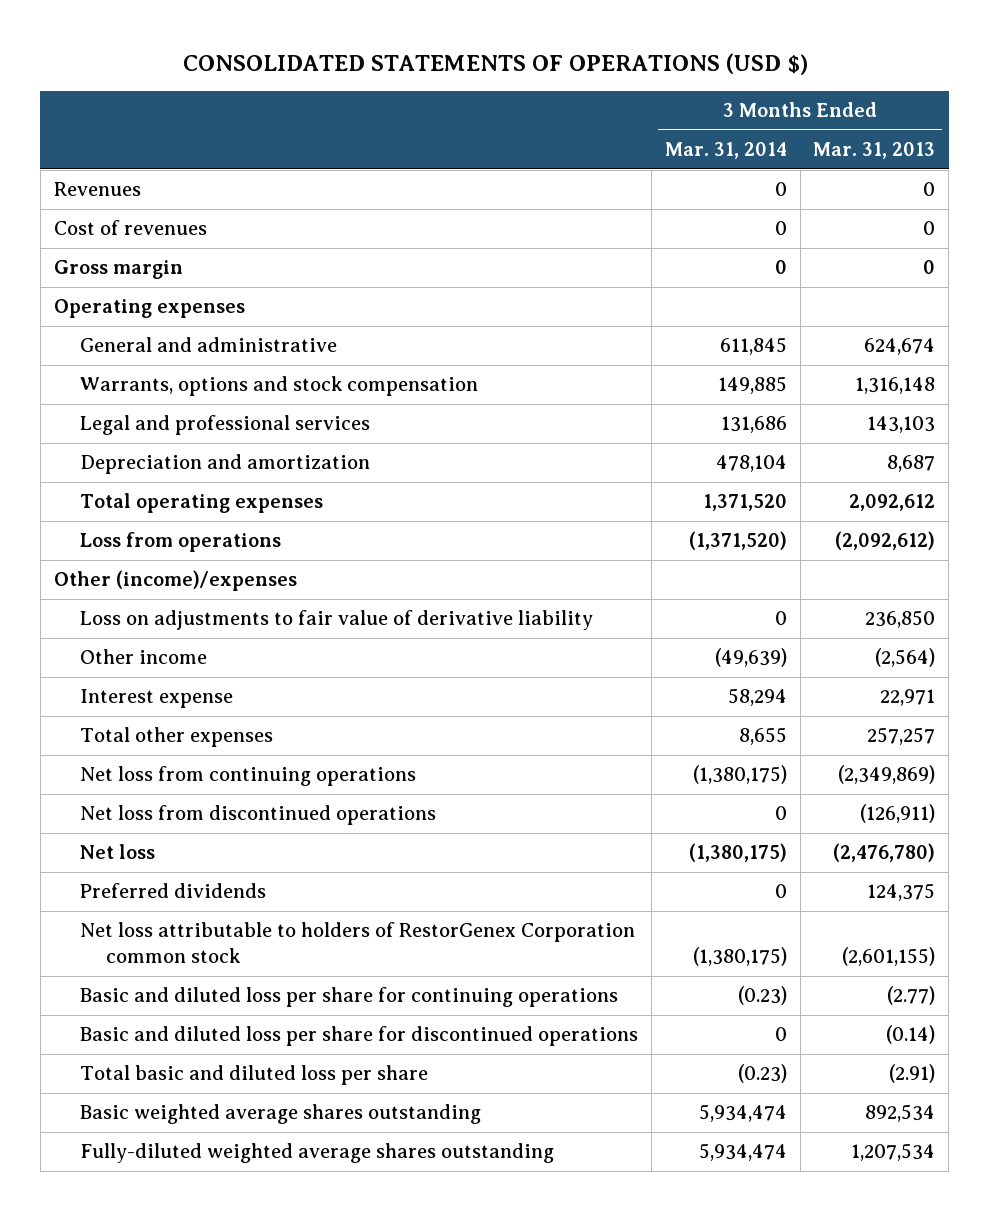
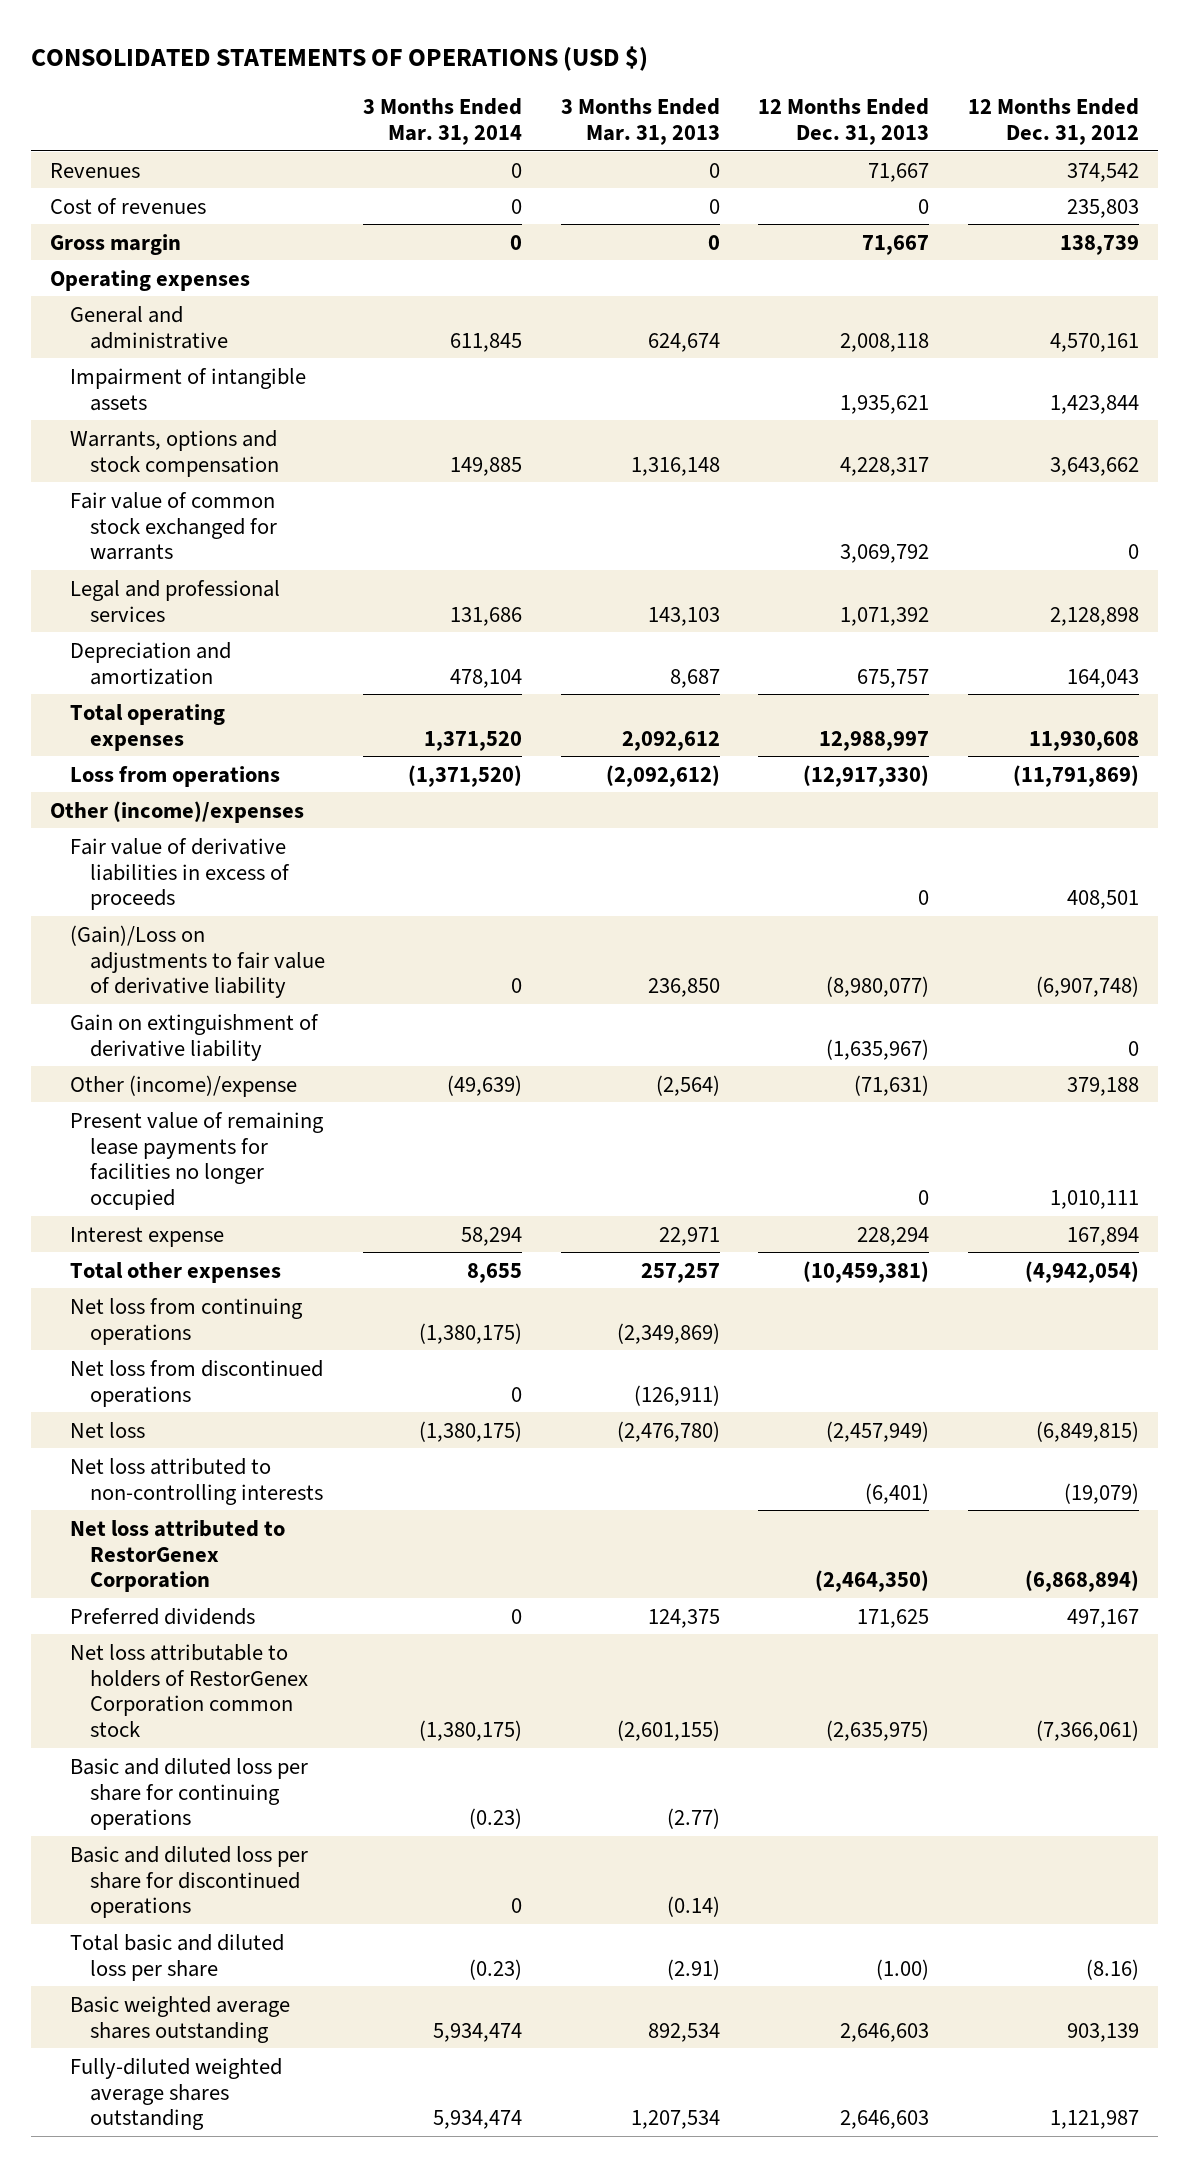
none -> [758,98,930,146] 12 Months Ended Dec. 31, 2013
none -> [967,98,1139,146] 12 Months Ended Dec. 31, 2012
none -> [70,367,307,411] Impairment of intangible assets
none -> [70,491,277,561] Fair value of common stock exchanged for warrants
none -> [70,837,290,911] Fair value of derivative liabilities in excess of proceeds
[79,610,593,631] Loss on adjustments to fair value of derivative liability -> [70,924,325,999] (Gain)/Loss on adjustments to fair value of derivative liability
none -> [70,1013,320,1061] Gain on extinguishment of derivative liability
[79,649,207,665] Other income -> [70,1074,298,1097] Other (income)/expense
none -> [70,1111,325,1211] Present value of remaining lease payments for facilities no longer occupied
none -> [70,1457,323,1505] Net loss attributed to non-controlling interests
none -> [70,1519,286,1593] Net loss attributed to RestorGenex Corporation

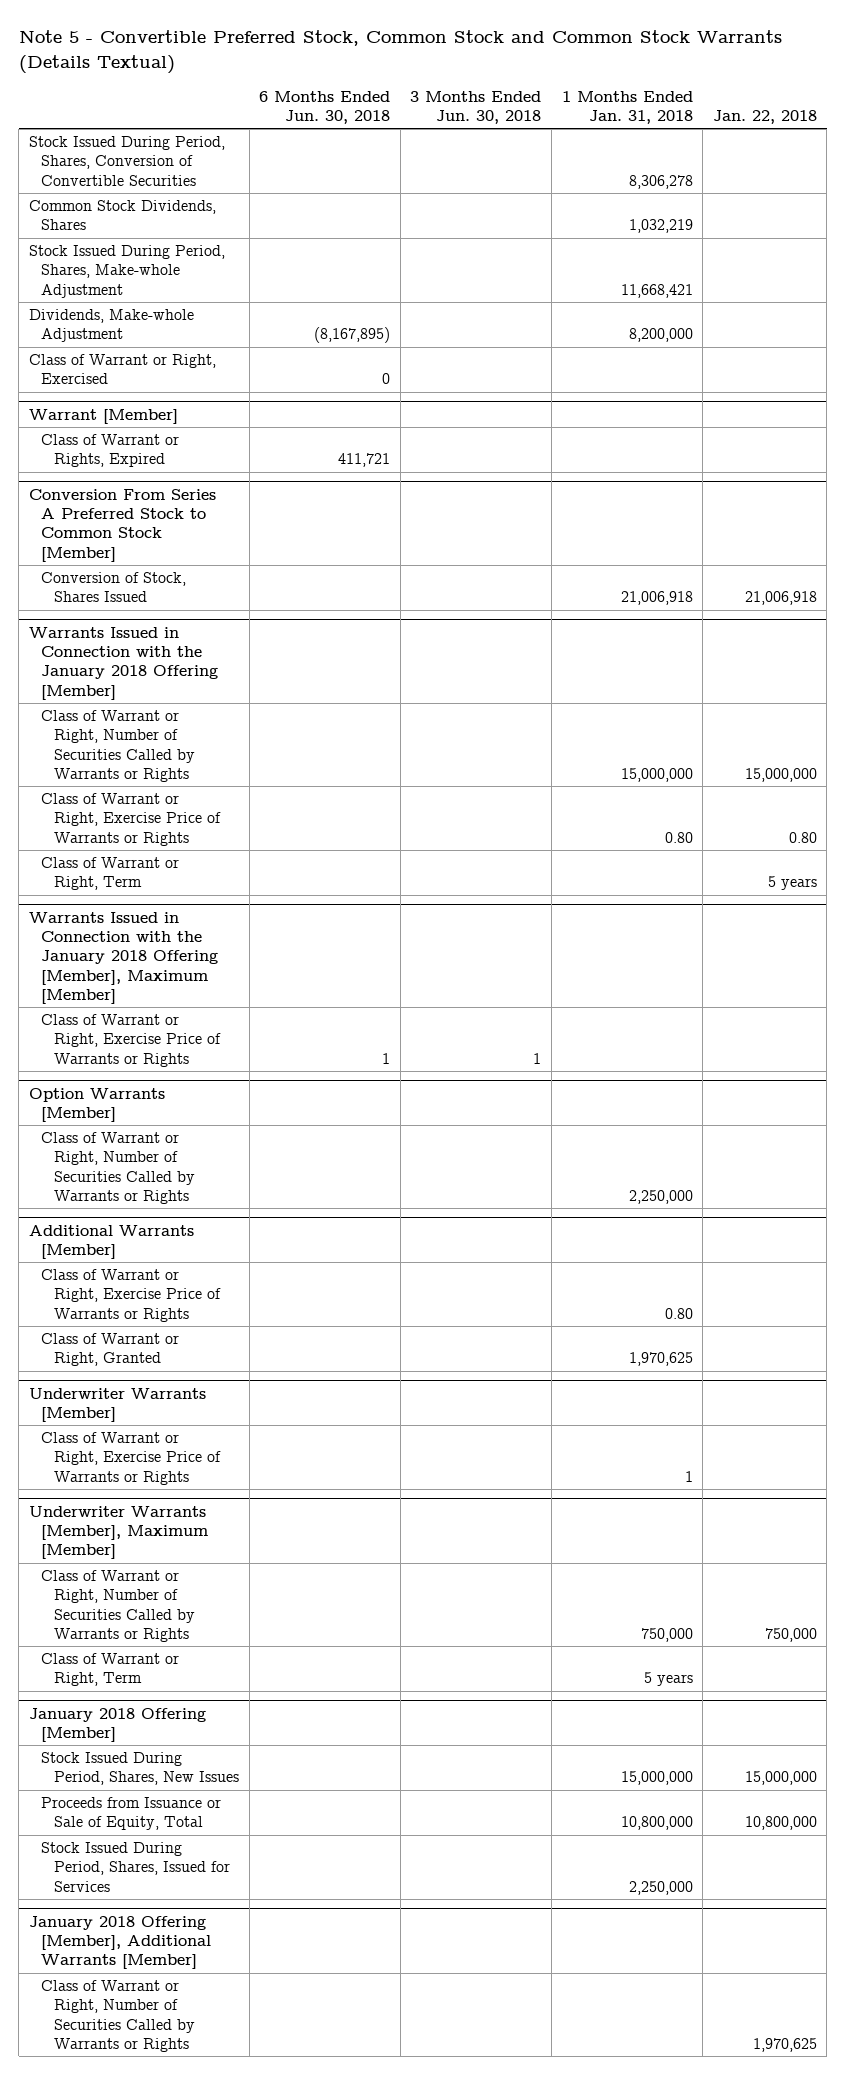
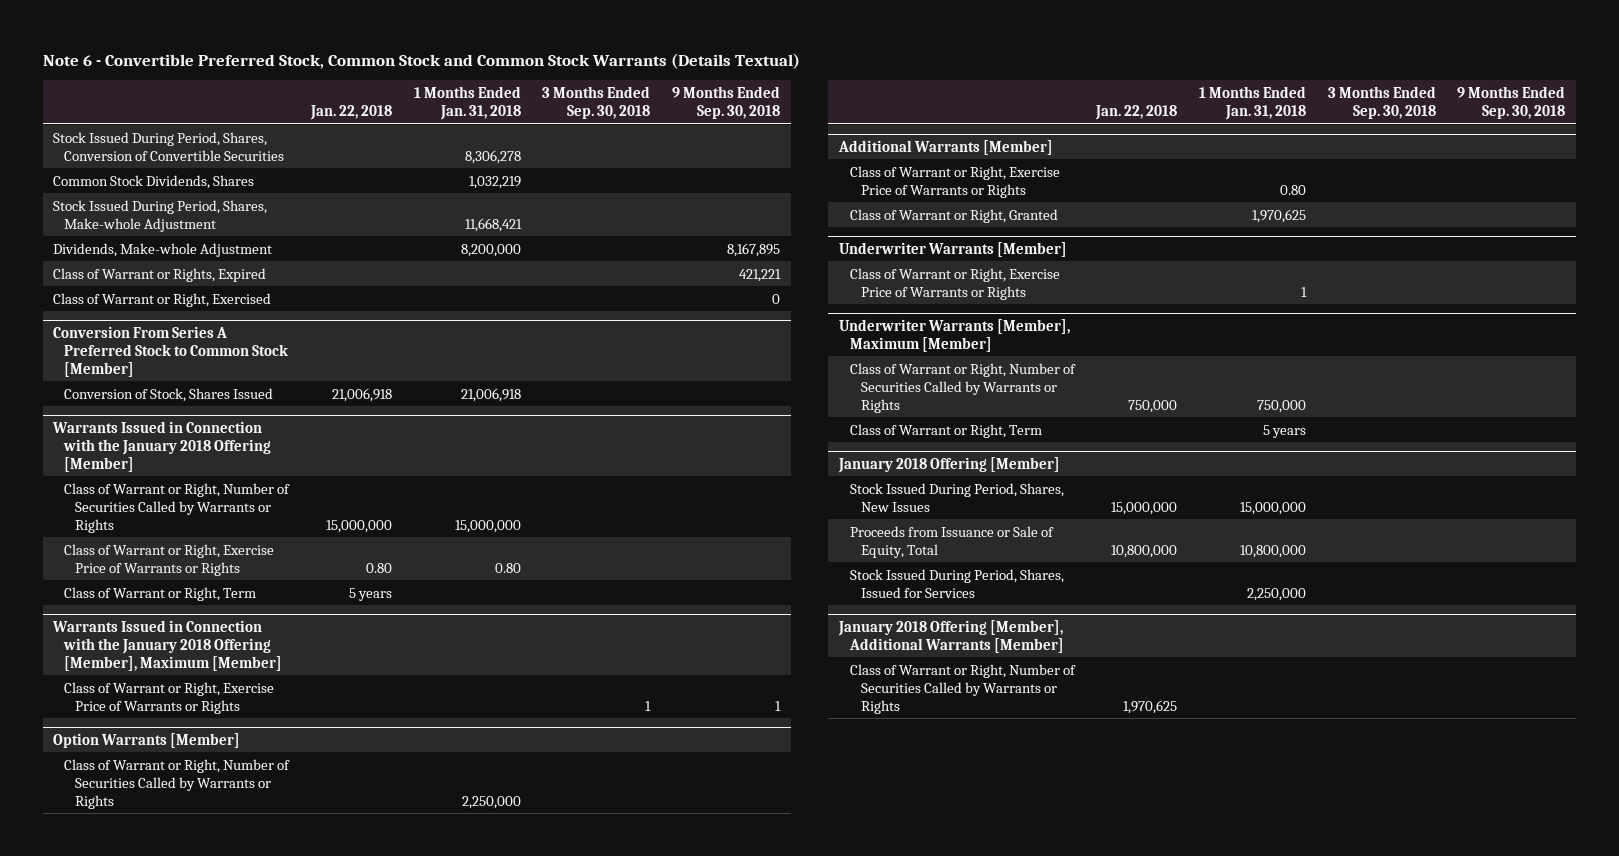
[18,30,782,74] Note 5 - Convertible Preferred Stock, Common Stock and Common Stock Warrants (Details Textual) -> [42,52,800,69] Note 6 - Convertible Preferred Stock, Common Stock and Common Stock Warrants (Details Textual)
[259,90,391,125] 6 Months Ended Jun. 30, 2018 -> none
[410,90,542,125] 3 Months Ended Jun. 30, 2018 -> none
none -> [542,85,651,120] 3 Months Ended Sep. 30, 2018
none -> [672,85,781,120] 9 Months Ended Sep. 30, 2018
[28,408,178,424] Warrant [Member] -> none
[28,354,216,385] Class of Warrant or Right, Exercised -> [53,292,272,307] Class of Warrant or Right, Exercised

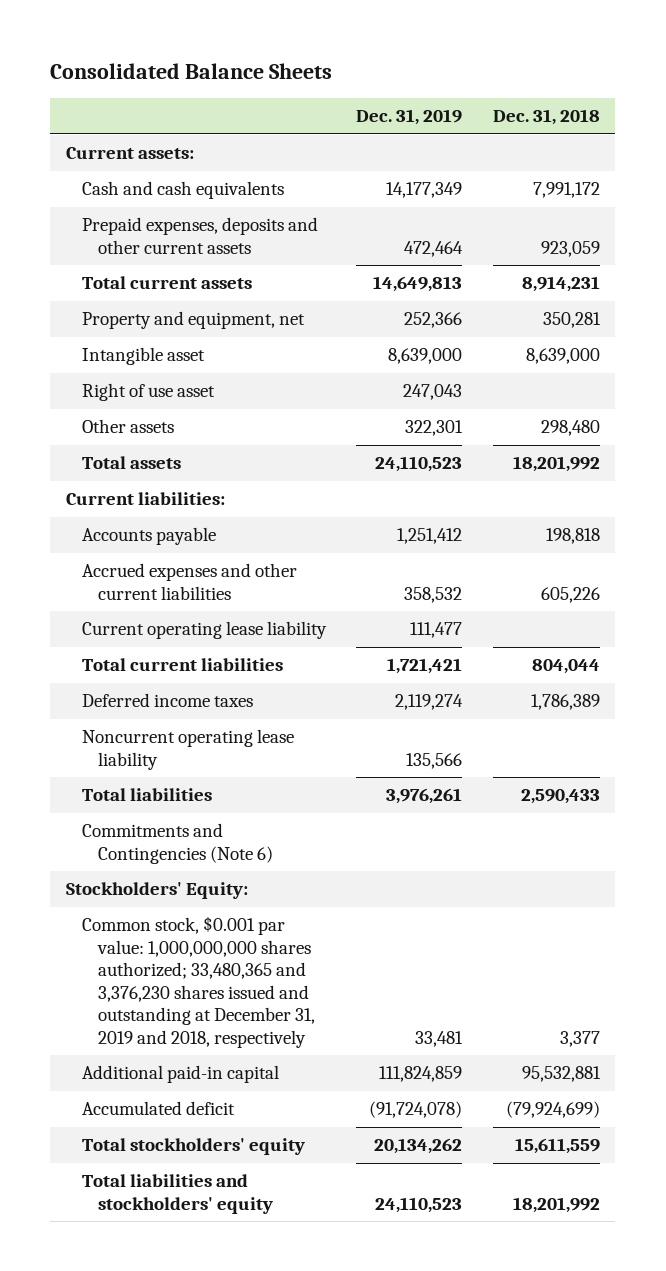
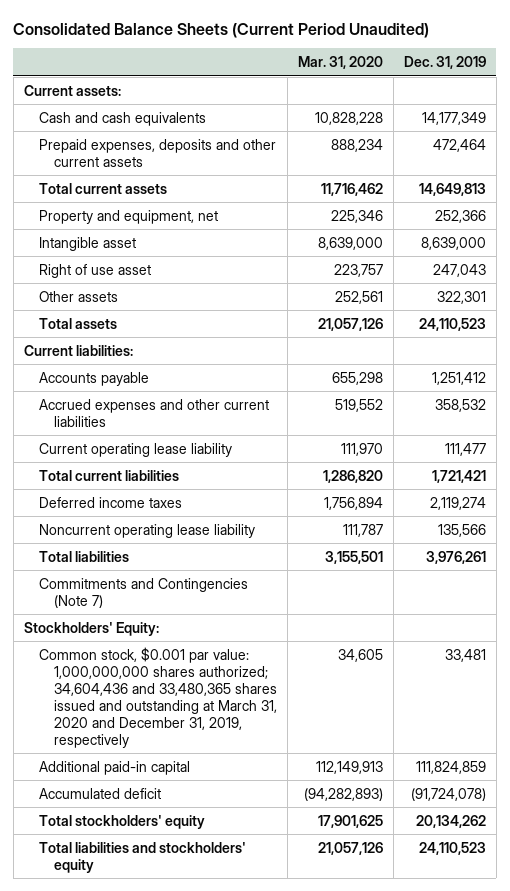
[50,63,333,80] Consolidated Balance Sheets -> [13,22,430,38] Consolidated Balance Sheets (Current Period Unaudited)
[492,109,600,126] Dec. 31, 2018 -> none
none -> [298,56,384,70] Mar. 31, 2020
[81,823,273,864] Commitments and Contingencies (Note 6) -> [38,577,248,608] Commitments and Contingencies (Note 7)
[81,916,315,1048] Common stock, $0.001 par value: 1,000,000,000 shares authorized; 33,480,365 and 3,376,230 shares issued and outstanding at December 31, 2019 and 2018, respectively -> [38,646,278,748] Common stock, $0.001 par value: 1,000,000,000 shares authorized; 34,604,436 and 33,480,365 shares issued and outstanding at March 31, 2020 and December 31, 2019, respectively

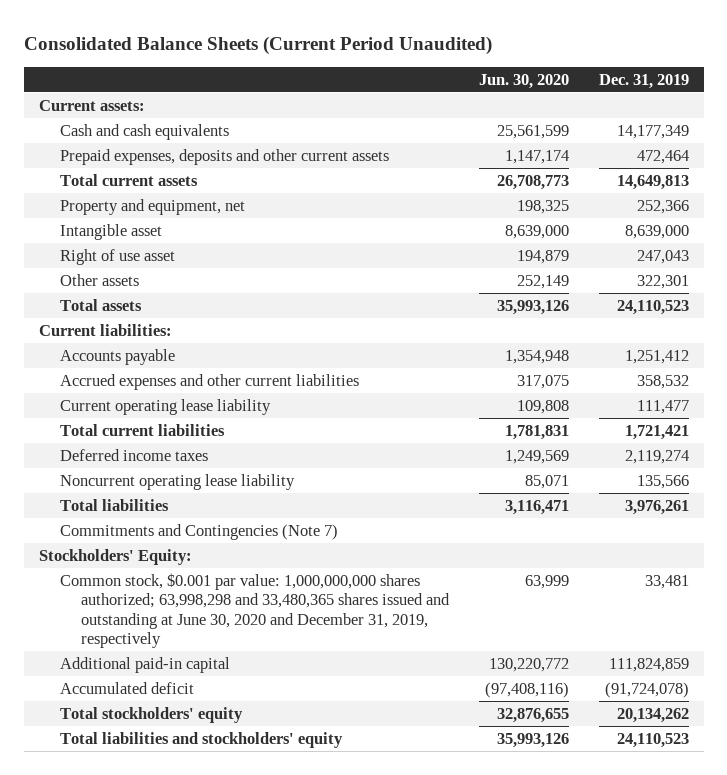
[298,56,384,70] Mar. 31, 2020 -> none
none -> [478,73,569,89] Jun. 30, 2020
[38,646,278,748] Common stock, $0.001 par value: 1,000,000,000 shares authorized; 34,604,436 and 33,480,365 shares issued and outstanding at March 31, 2020 and December 31, 2019, respectively -> [59,573,450,648] Common stock, $0.001 par value: 1,000,000,000 shares authorized; 63,998,298 and 33,480,365 shares issued and outstanding at June 30, 2020 and December 31, 2019, respectively

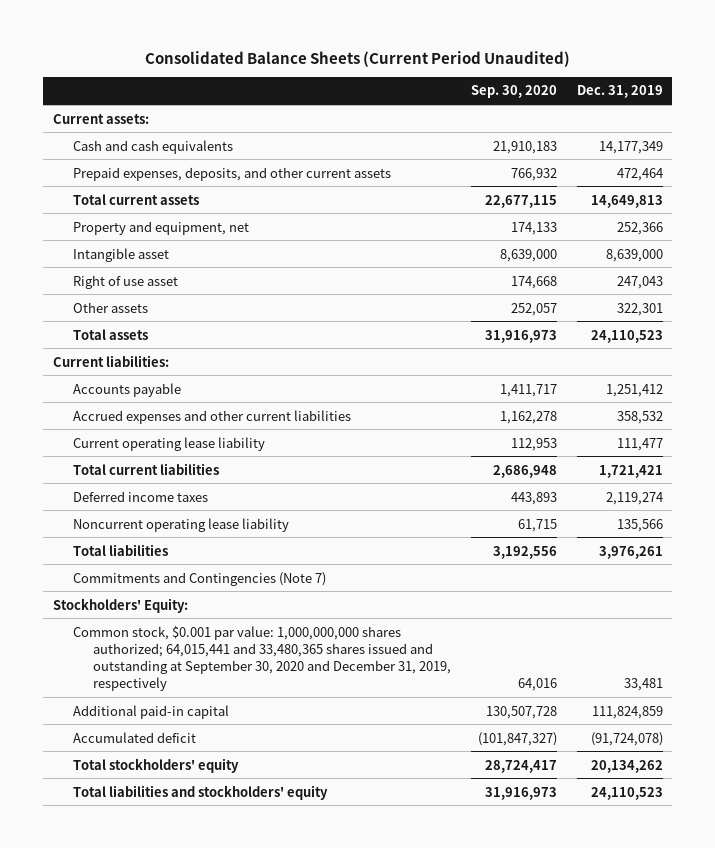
[478,73,569,89] Jun. 30, 2020 -> none
none -> [471,85,558,99] Sep. 30, 2020
[59,149,389,166] Prepaid expenses, deposits and other current assets -> [73,166,392,181] Prepaid expenses, deposits, and other current assets
[59,573,450,648] Common stock, $0.001 par value: 1,000,000,000 shares authorized; 63,998,298 and 33,480,365 shares issued and outstanding at June 30, 2020 and December 31, 2019, respectively -> [73,625,452,691] Common stock, $0.001 par value: 1,000,000,000 shares authorized; 64,015,441 and 33,480,365 shares issued and outstanding at September 30, 2020 and December 31, 2019, respectively

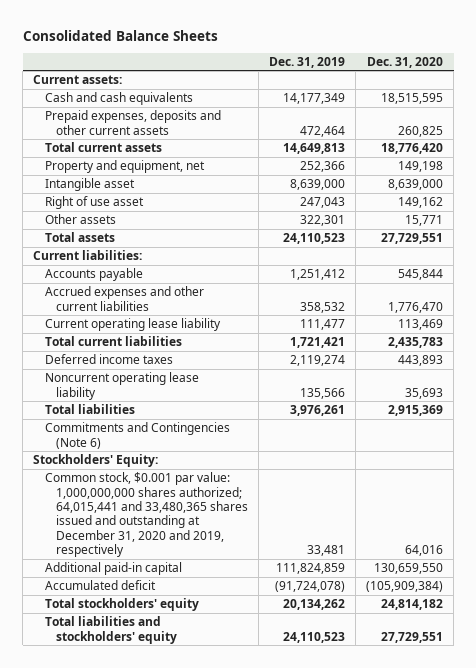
[144,50,570,67] Consolidated Balance Sheets (Current Period Unaudited) -> [22,29,218,41] Consolidated Balance Sheets
[471,85,558,99] Sep. 30, 2020 -> none
none -> [367,56,444,68] Dec. 31, 2020
[73,166,392,181] Prepaid expenses, deposits, and other current assets -> [44,110,221,135] Prepaid expenses, deposits and other current assets
[73,571,327,586] Commitments and Contingencies (Note 7) -> [44,422,230,449] Commitments and Contingencies (Note 6)
[73,625,452,691] Common stock, $0.001 par value: 1,000,000,000 shares authorized; 64,015,441 and 33,480,365 shares issued and outstanding at September 30, 2020 and December 31, 2019, respectively -> [44,472,248,558] Common stock, $0.001 par value: 1,000,000,000 shares authorized; 64,015,441 and 33,480,365 shares issued and outstanding at December 31, 2020 and 2019, respectively

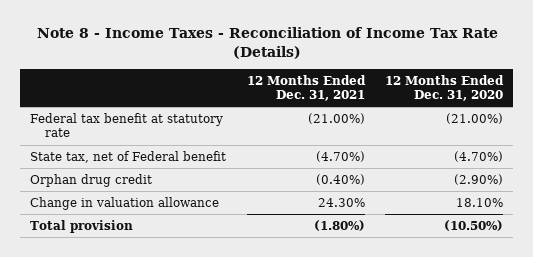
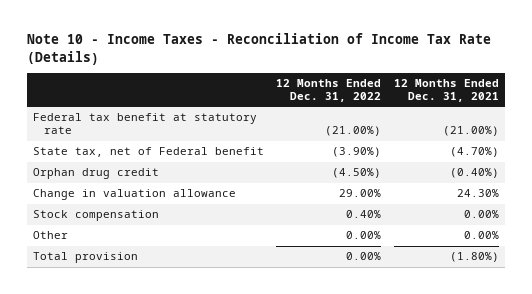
[36,27,498,59] Note 8 - Income Taxes - Reconciliation of Income Tax Rate (Details) -> [27,33,492,65] Note 10 - Income Taxes - Reconciliation of Income Tax Rate (Details)
[384,74,504,101] 12 Months Ended Dec. 31, 2020 -> none
none -> [276,79,382,102] 12 Months Ended Dec. 31, 2022
none -> [33,210,160,222] Stock compensation
none -> [33,231,69,240] Other

